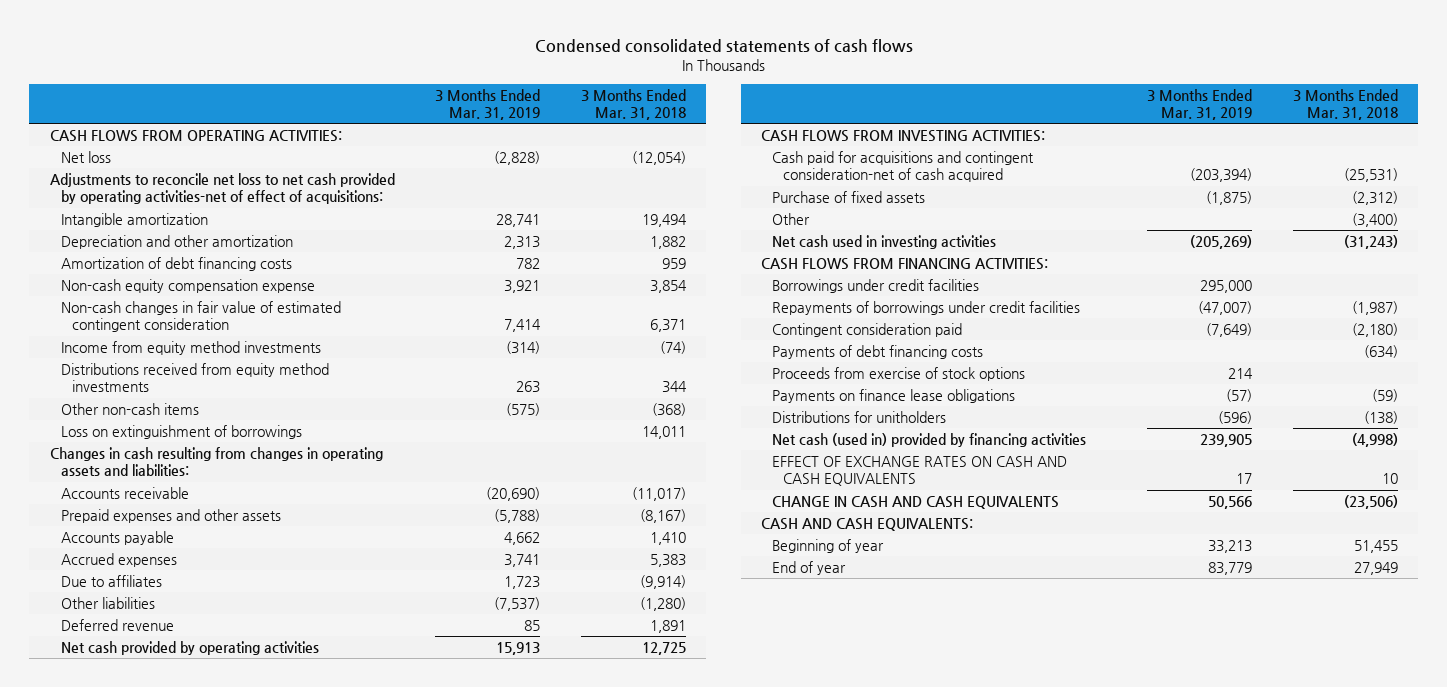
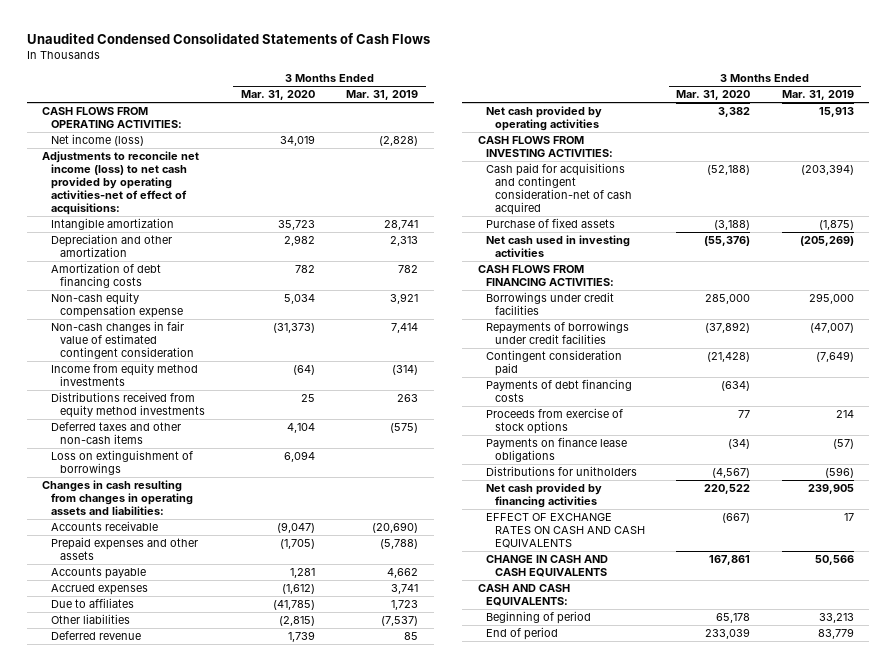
[534,39,913,54] Condensed consolidated statements of cash flows -> [26,33,430,45] Unaudited Condensed Consolidated Statements of Cash Flows
[580,88,686,121] 3 Months Ended Mar. 31, 2018 -> none
none -> [241,90,316,101] Mar. 31, 2020
[60,150,111,163] Net loss -> [51,134,145,147] Net income (loss)
[49,172,395,205] Adjustments to reconcile net loss to net cash provided by operating activities-net of effect of acquisitions: -> [42,151,200,216] Adjustments to reconcile net income (loss) to net cash provided by operating activities-net of effect of acquisitions:
[60,402,199,415] Other non-cash items -> [51,422,182,445] Deferred taxes and other non-cash items
[772,212,811,225] Other -> none
[772,432,1087,447] Net cash (used in) provided by financing activities -> [486,483,603,509] Net cash provided by financing activities
[772,538,885,553] Beginning of year -> [486,611,592,625] Beginning of period
[772,560,847,575] End of year -> [486,627,559,641] End of period

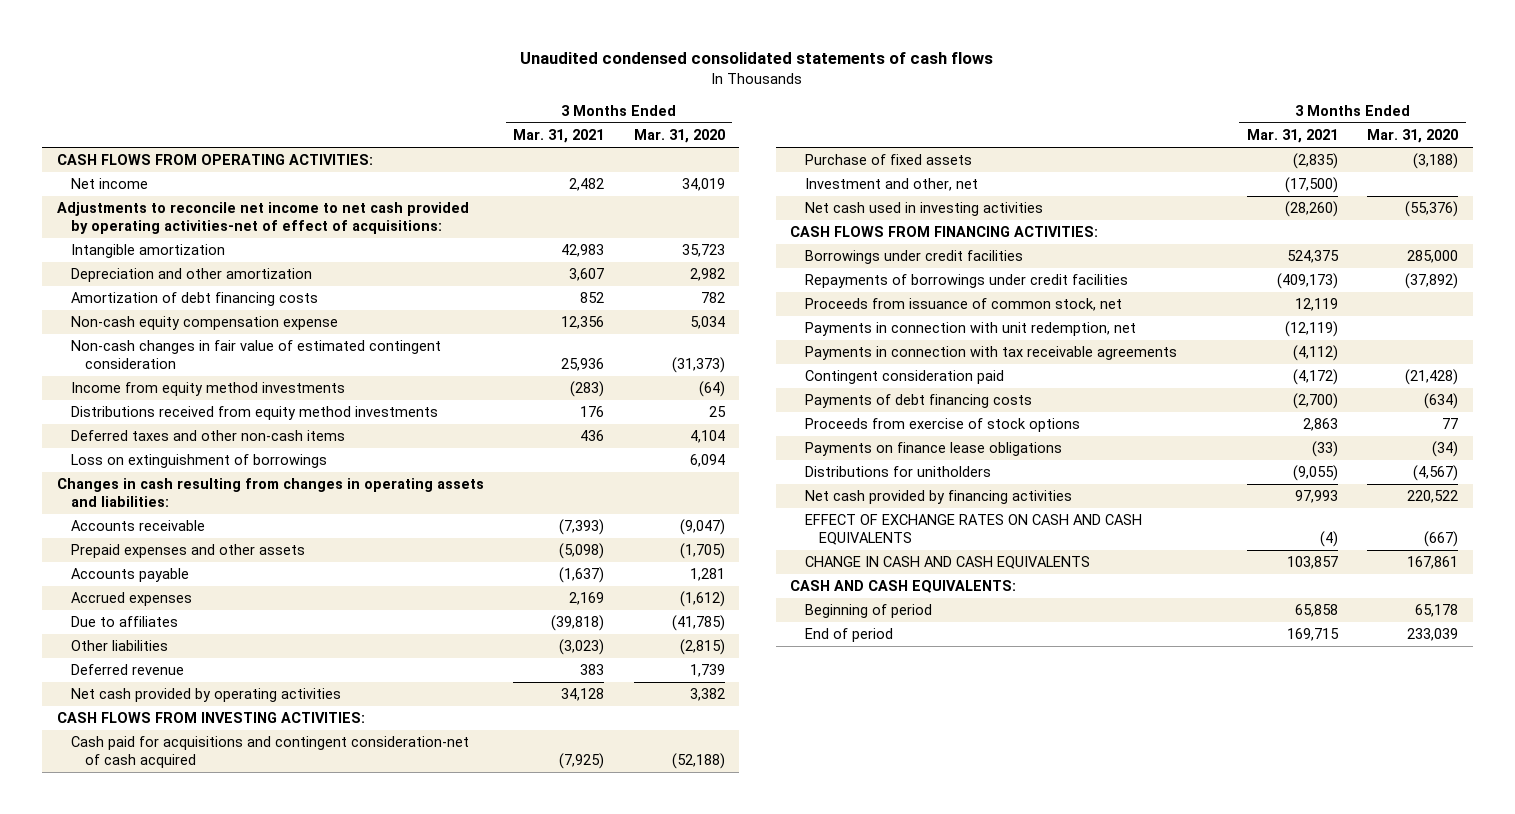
[26,33,430,45] Unaudited Condensed Consolidated Statements of Cash Flows -> [520,52,994,65] Unaudited condensed consolidated statements of cash flows
[346,90,419,101] Mar. 31, 2019 -> none
none -> [513,129,605,144] Mar. 31, 2021
[51,134,145,147] Net income (loss) -> [70,178,148,190] Net income
[42,151,200,216] Adjustments to reconcile net income (loss) to net cash provided by operating activities-net of effect of acquisitions: -> [56,202,469,234] Adjustments to reconcile net income to net cash provided by operating activities-net of effect of acquisitions:
none -> [804,178,978,192] Investment and other, net
none -> [804,298,1122,312] Proceeds from issuance of common stock, net
none -> [804,322,1136,337] Payments in connection with unit redemption, net
none -> [804,346,1177,361] Payments in connection with tax receivable agreements

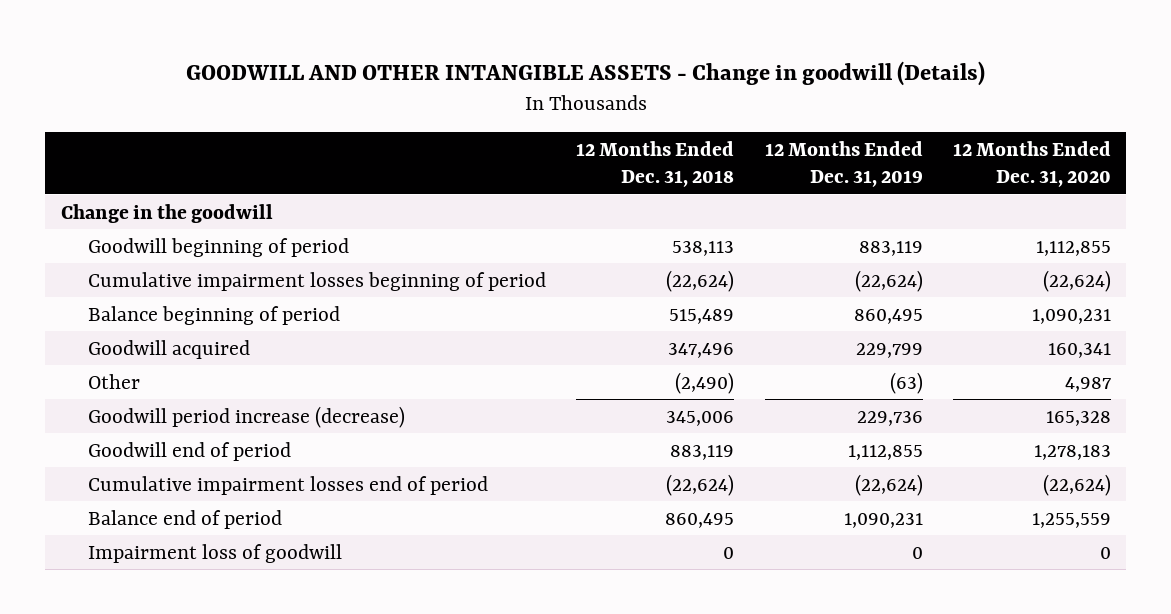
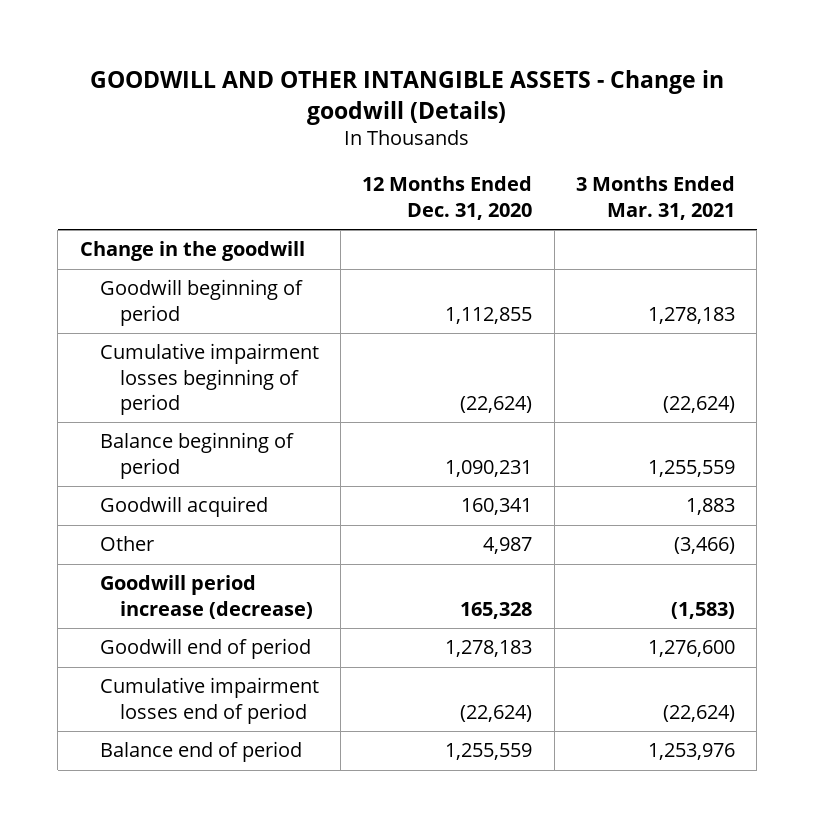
[576,140,735,187] 12 Months Ended Dec. 31, 2018 -> none
[764,140,923,187] 12 Months Ended Dec. 31, 2019 -> none
none -> [575,176,735,220] 3 Months Ended Mar. 31, 2021
[87,543,342,563] Impairment loss of goodwill -> none

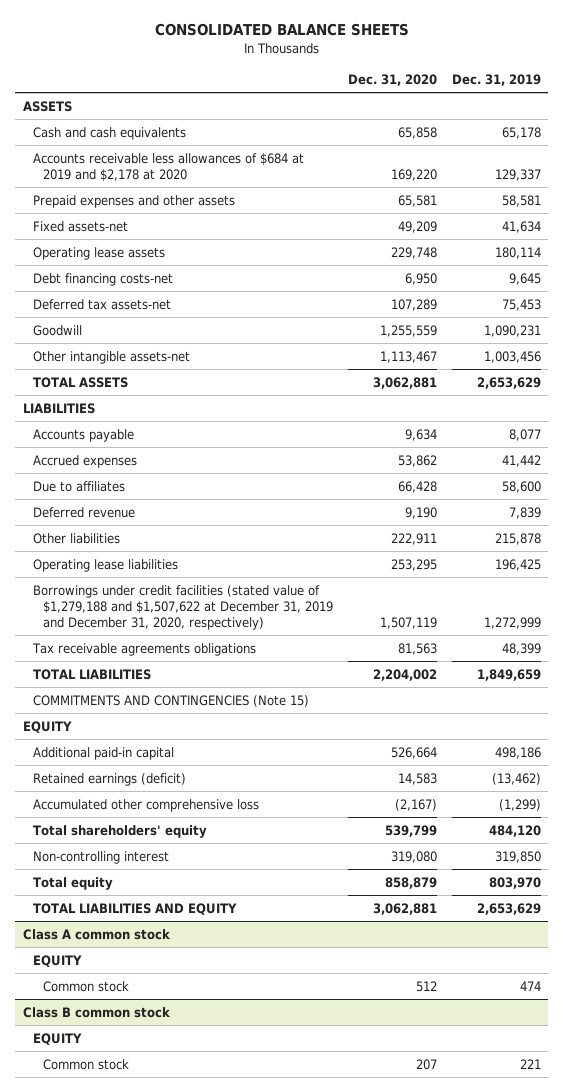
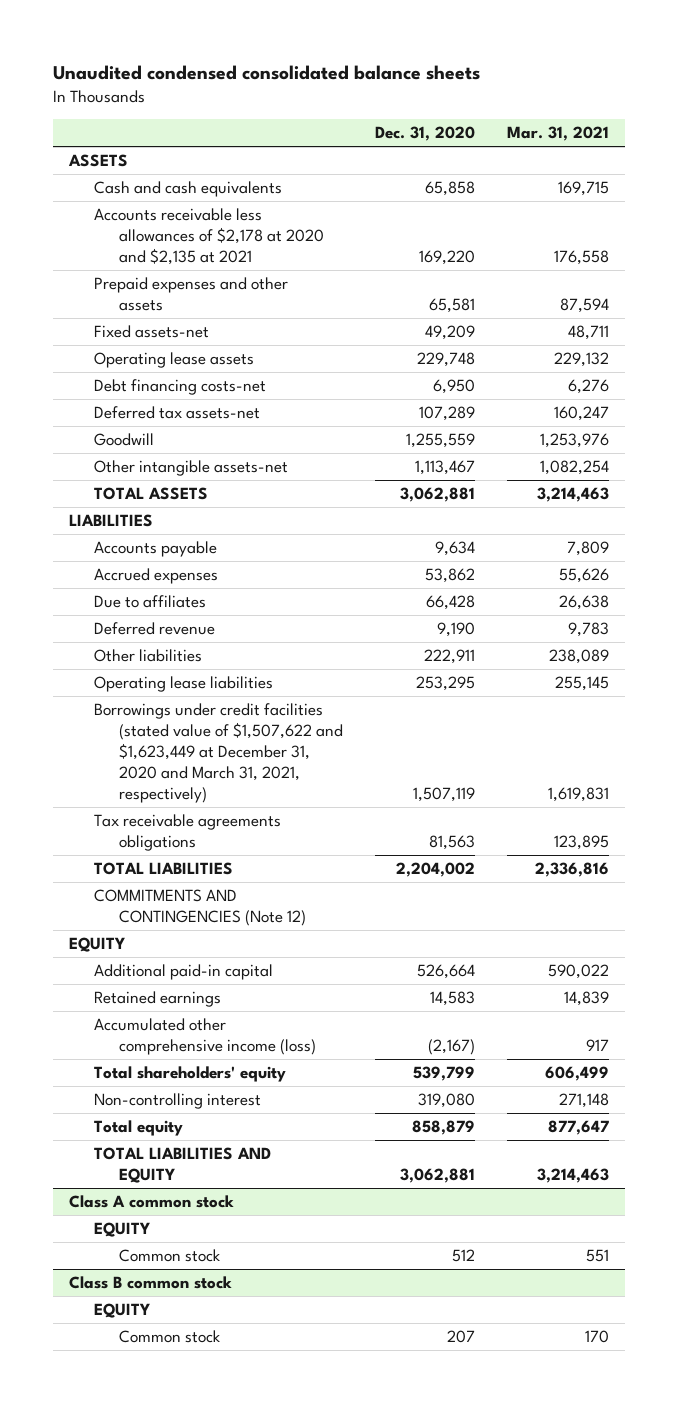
[154,23,409,37] CONSOLIDATED BALANCE SHEETS -> [52,65,480,81] Unaudited condensed consolidated balance sheets
[451,73,541,86] Dec. 31, 2019 -> none
none -> [506,126,609,142] Mar. 31, 2021
[32,152,304,181] Accounts receivable less allowances of $684 at 2019 and $2,178 at 2020 -> [93,208,324,265] Accounts receivable less allowances of $2,178 at 2020 and $2,135 at 2021
[32,584,333,630] Borrowings under credit facilities (stated value of $1,279,188 and $1,507,622 at December 31, 2019 and December 31, 2020, respectively) -> [93,703,343,803] Borrowings under credit facilities (stated value of $1,507,622 and $1,623,449 at December 31, 2020 and March 31, 2021, respectively)
[32,694,309,707] COMMITMENTS AND CONTINGENCIES (Note 15) -> [93,889,306,927] COMMITMENTS AND CONTINGENCIES (Note 12)
[32,772,186,786] Retained earnings (deficit) -> [93,991,221,1008] Retained earnings
[32,798,259,812] Accumulated other comprehensive loss -> [93,1018,316,1056] Accumulated other comprehensive income (loss)

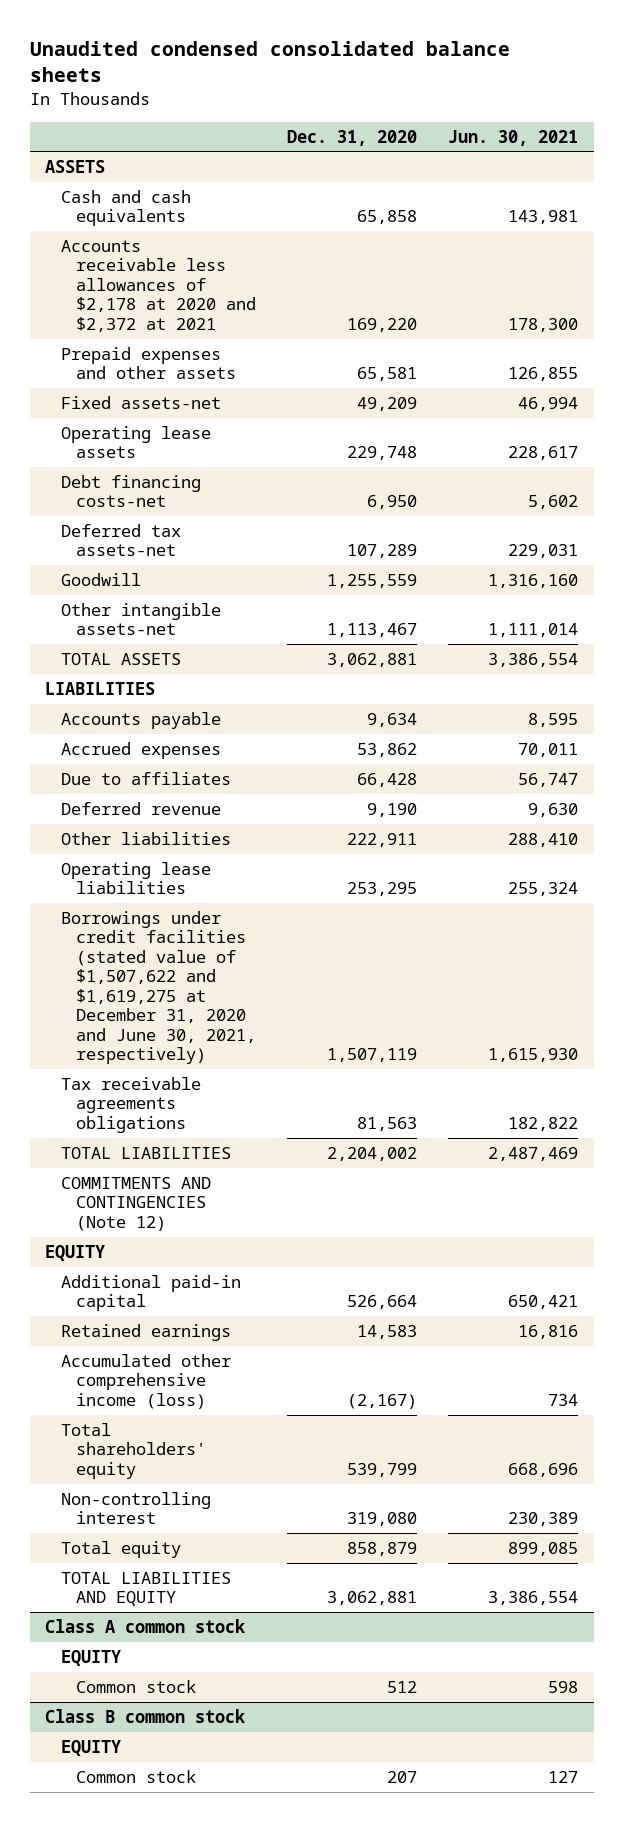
[506,126,609,142] Mar. 31, 2021 -> none
none -> [448,129,579,146] Jun. 30, 2021
[93,208,324,265] Accounts receivable less allowances of $2,178 at 2020 and $2,135 at 2021 -> [60,239,257,332] Accounts receivable less allowances of $2,178 at 2020 and $2,372 at 2021
[93,703,343,803] Borrowings under credit facilities (stated value of $1,507,622 and $1,623,449 at December 31, 2020 and March 31, 2021, respectively) -> [60,910,257,1065] Borrowings under credit facilities (stated value of $1,507,622 and $1,619,275 at December 31, 2020 and June 30, 2021, respectively)

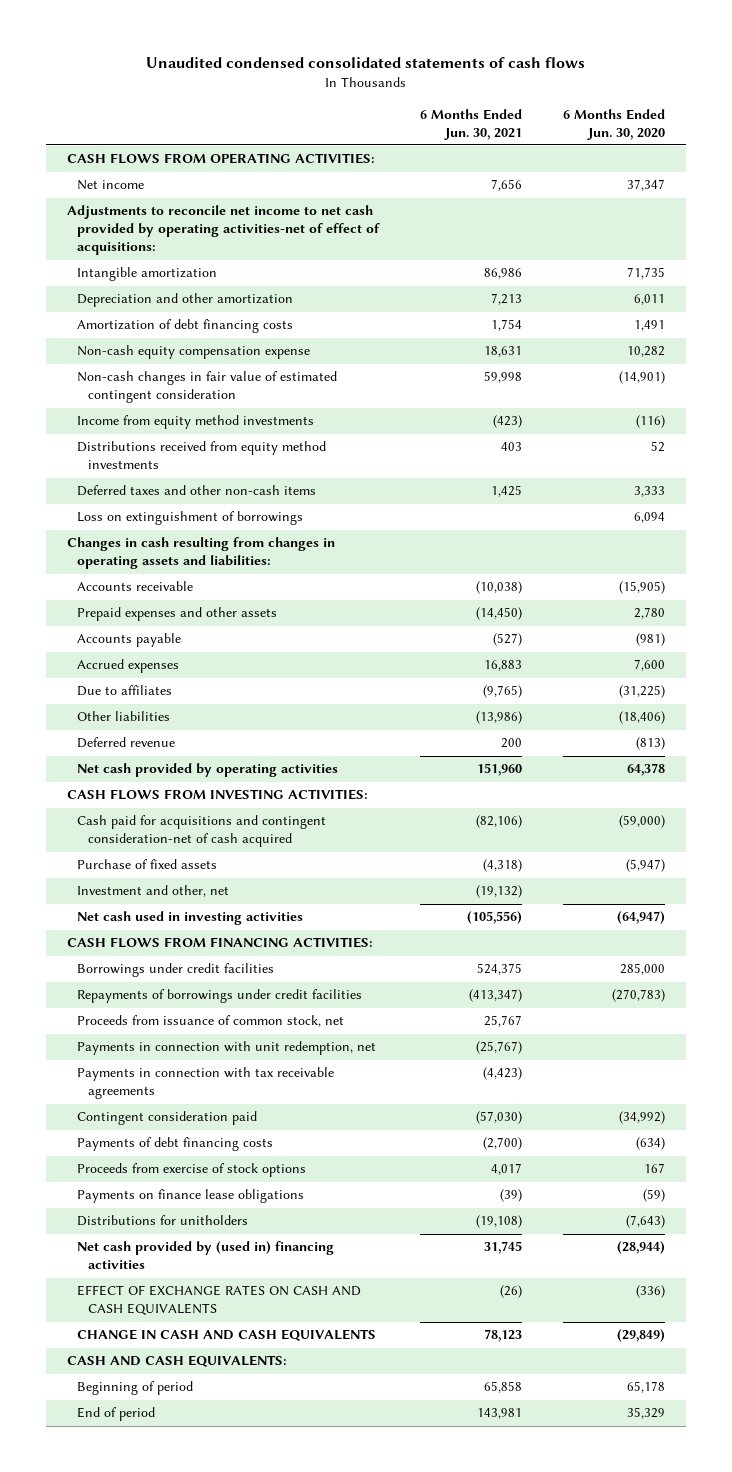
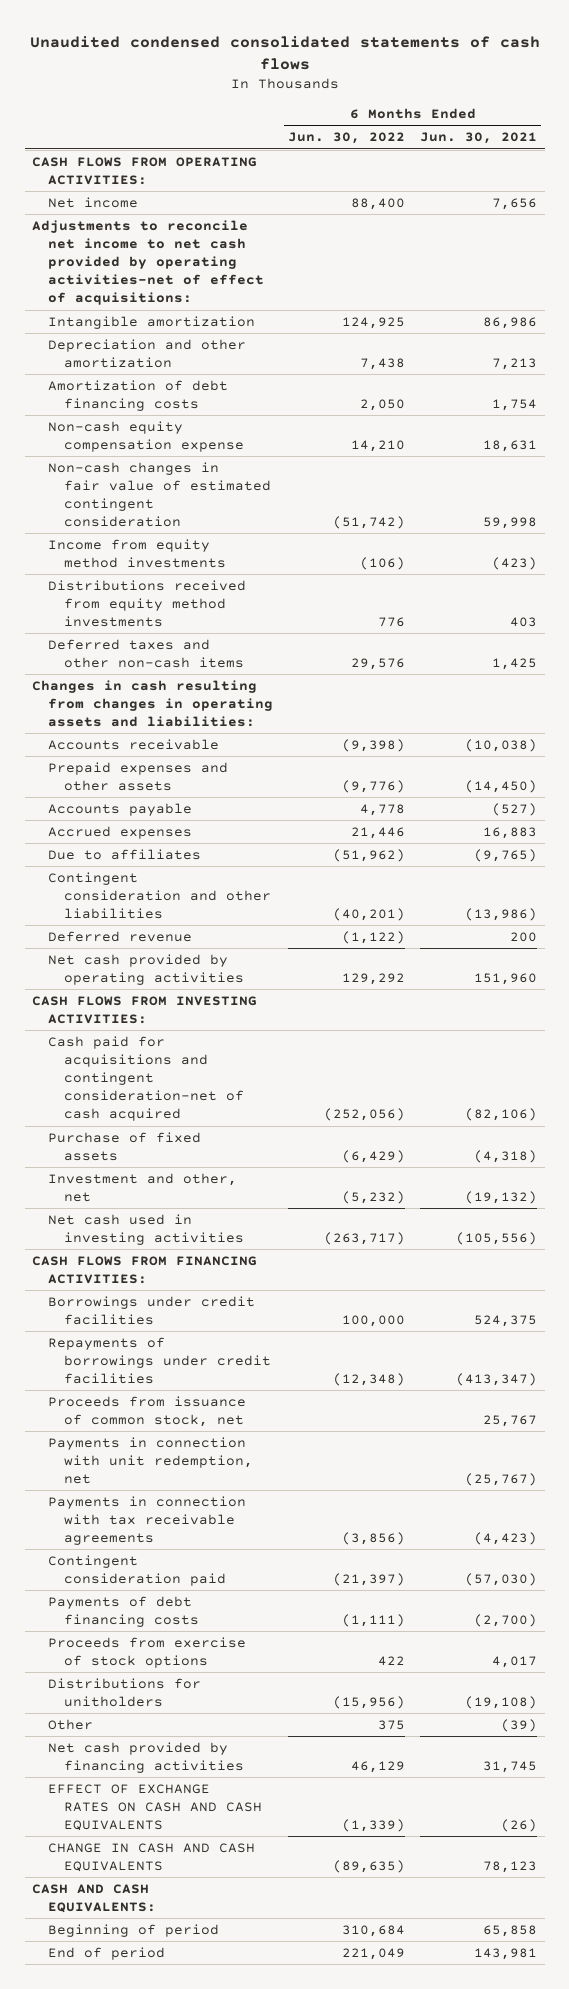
[563,108,666,140] 6 Months Ended Jun. 30, 2020 -> none
none -> [288,132,406,145] Jun. 30, 2022
[77,511,304,526] Loss on extinguishment of borrowings -> none
[77,711,171,722] Other liabilities -> [48,871,272,920] Contingent consideration and other liabilities
[77,1189,305,1204] Payments on finance lease obligations -> none
none -> [48,1718,94,1730] Other
[77,1241,335,1270] Net cash provided by (used in) financing activities -> [48,1741,245,1773] Net cash provided by financing activities

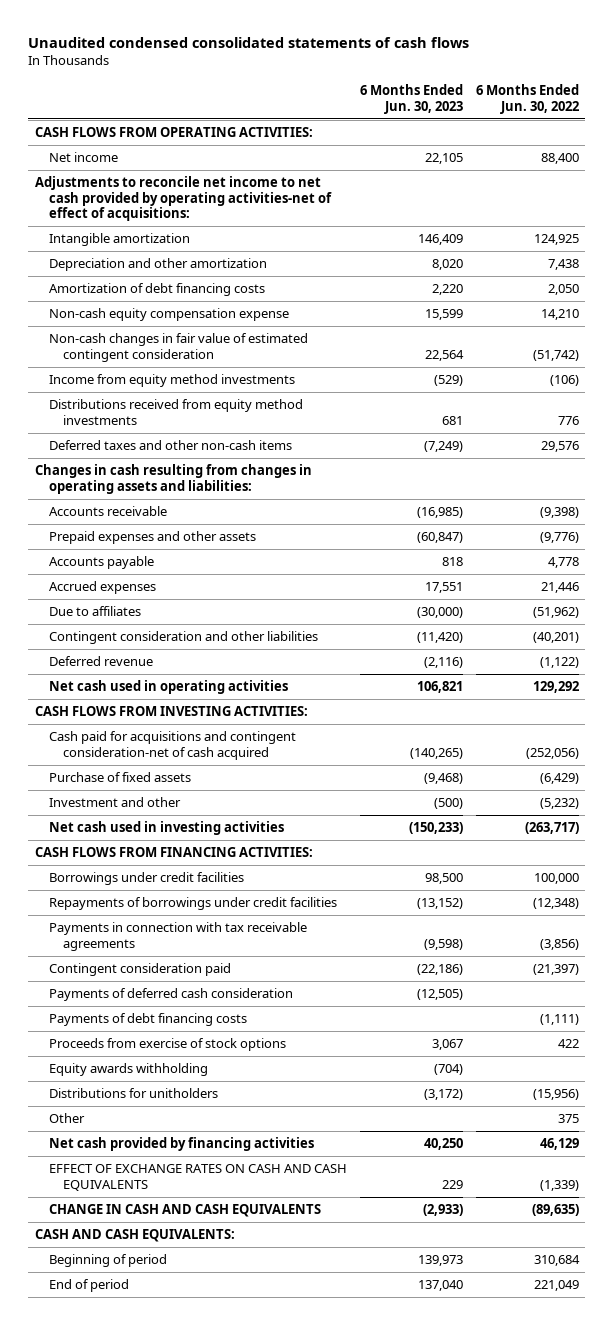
[420,132,538,145] Jun. 30, 2021 -> none
none -> [359,84,463,114] 6 Months Ended Jun. 30, 2023
[48,953,245,985] Net cash provided by operating activities -> [49,680,289,695] Net cash used in operating activities
[48,1172,238,1202] Investment and other, net -> [49,797,182,808] Investment and other
[48,1395,247,1427] Proceeds from issuance of common stock, net -> none
[48,1436,254,1485] Payments in connection with unit redemption, net -> none
none -> [49,988,294,1002] Payments of deferred cash consideration
none -> [49,1063,209,1077] Equity awards withholding

